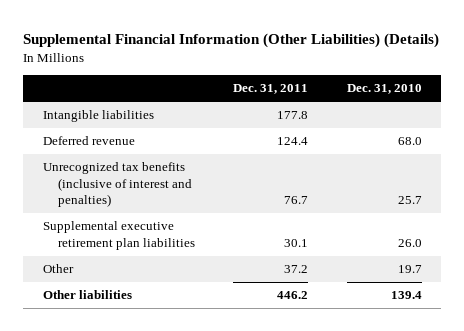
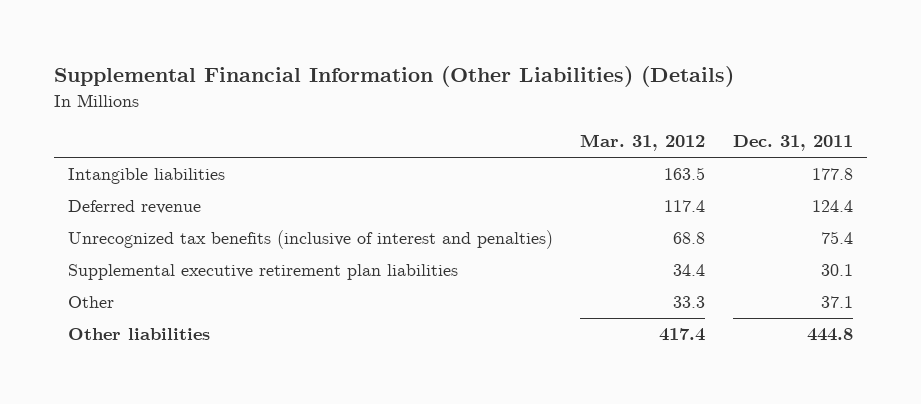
[346,84,422,95] Dec. 31, 2010 -> none
none -> [580,134,706,152] Mar. 31, 2012
[284,196,309,205] 76.7 -> [821,231,854,245] 75.4
[284,265,309,274] 37.2 -> [821,296,854,309] 37.1
[277,291,309,300] 446.2 -> [807,328,854,342] 444.8

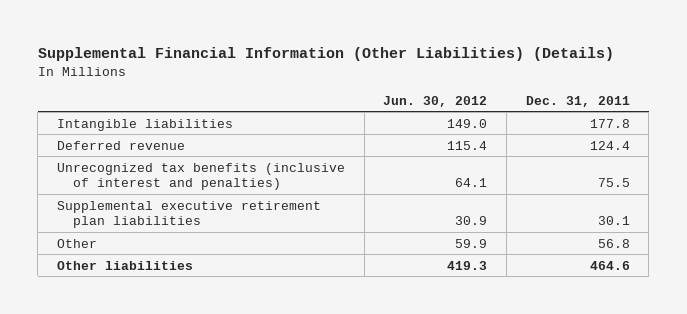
[580,134,706,152] Mar. 31, 2012 -> none
none -> [383,95,488,107] Jun. 30, 2012
[821,231,854,245] 75.4 -> [597,178,630,188] 75.5
[821,296,854,309] 37.1 -> [597,238,630,248] 56.8
[807,328,854,342] 444.8 -> [589,260,630,270] 464.6

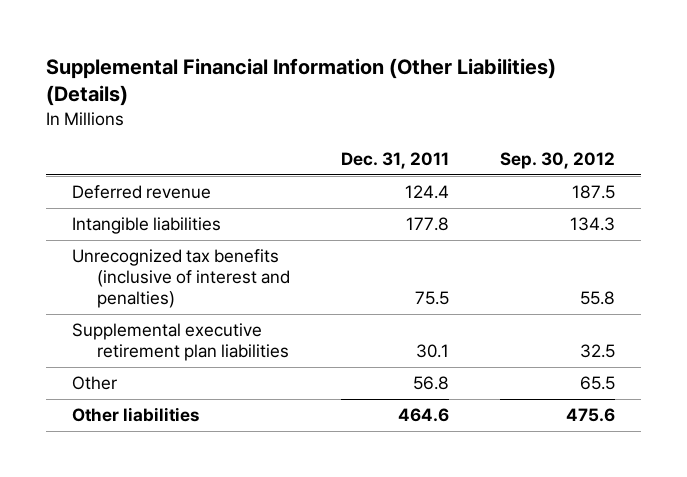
[383,95,488,107] Jun. 30, 2012 -> none
none -> [500,152,616,170] Sep. 30, 2012
[56,118,233,131] Intangible liabilities -> [71,217,221,235] Intangible liabilities

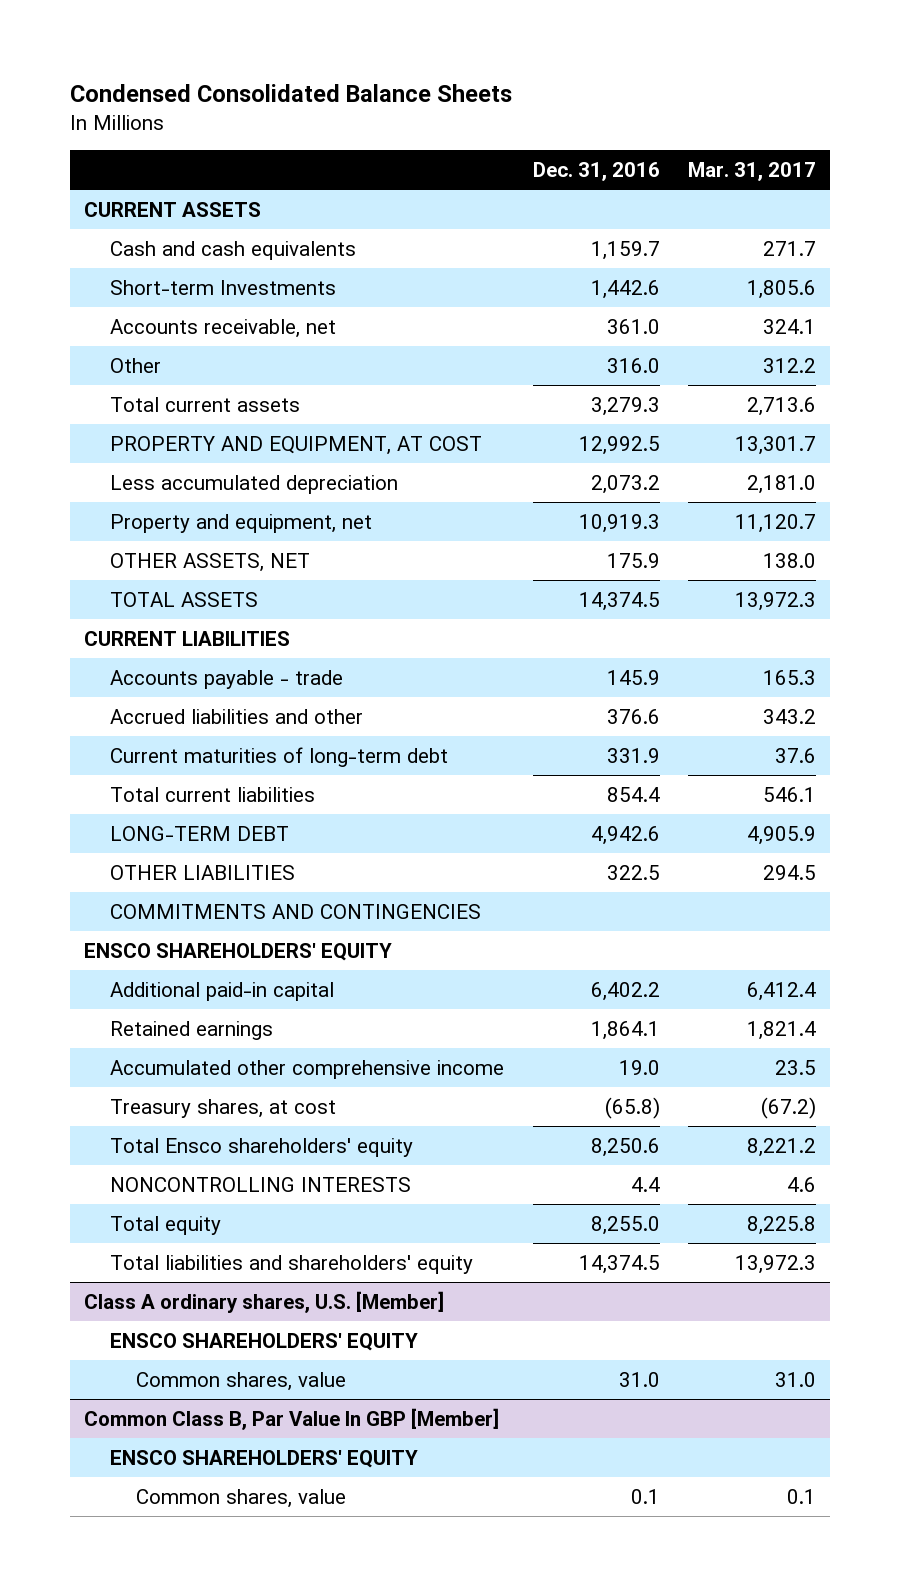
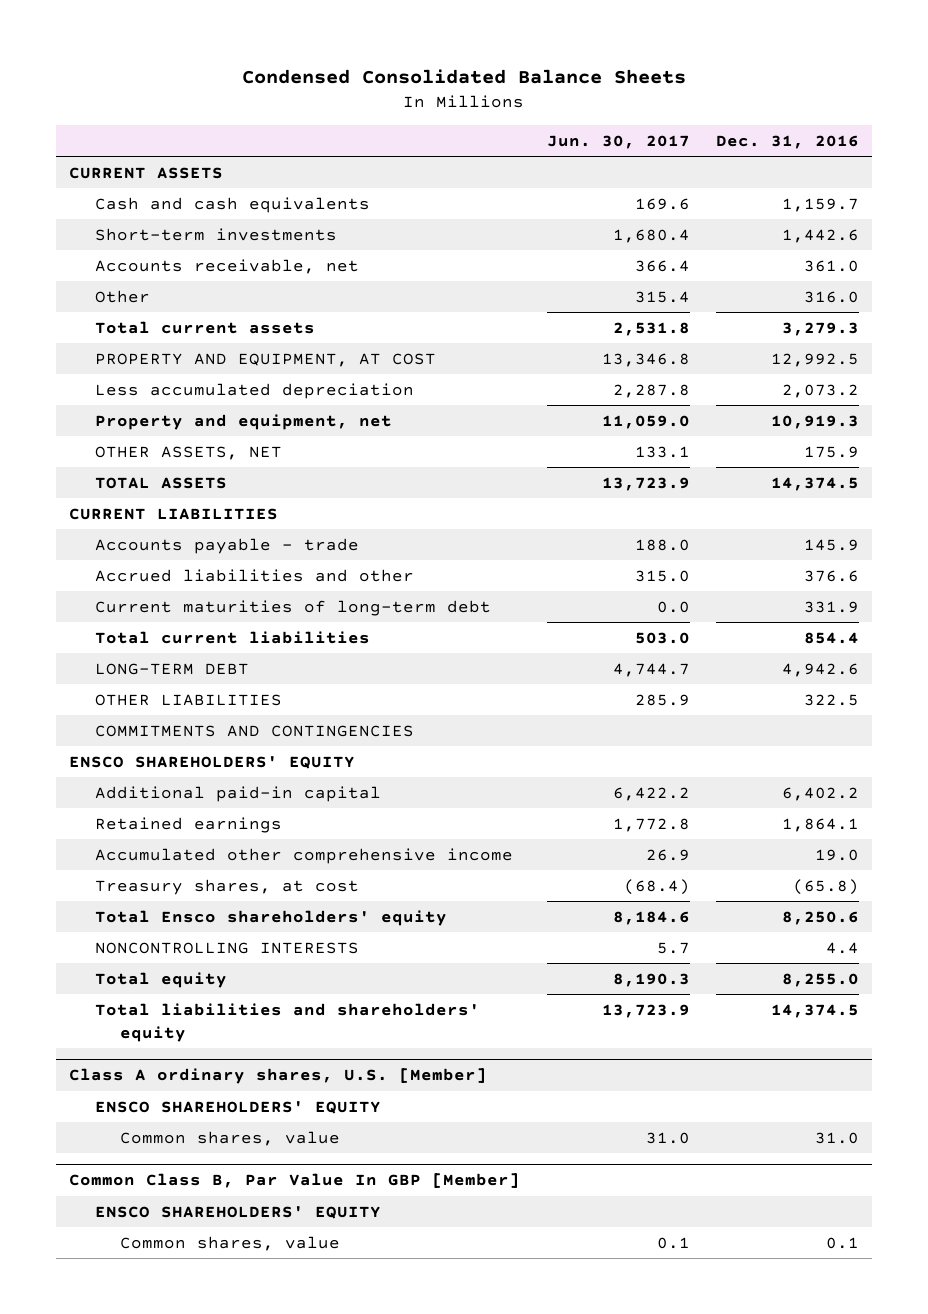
[688,162,817,182] Mar. 31, 2017 -> none
none -> [546,134,690,149] Jun. 30, 2017
[110,279,337,295] Short-term Investments -> [94,227,337,241] Short-term investments

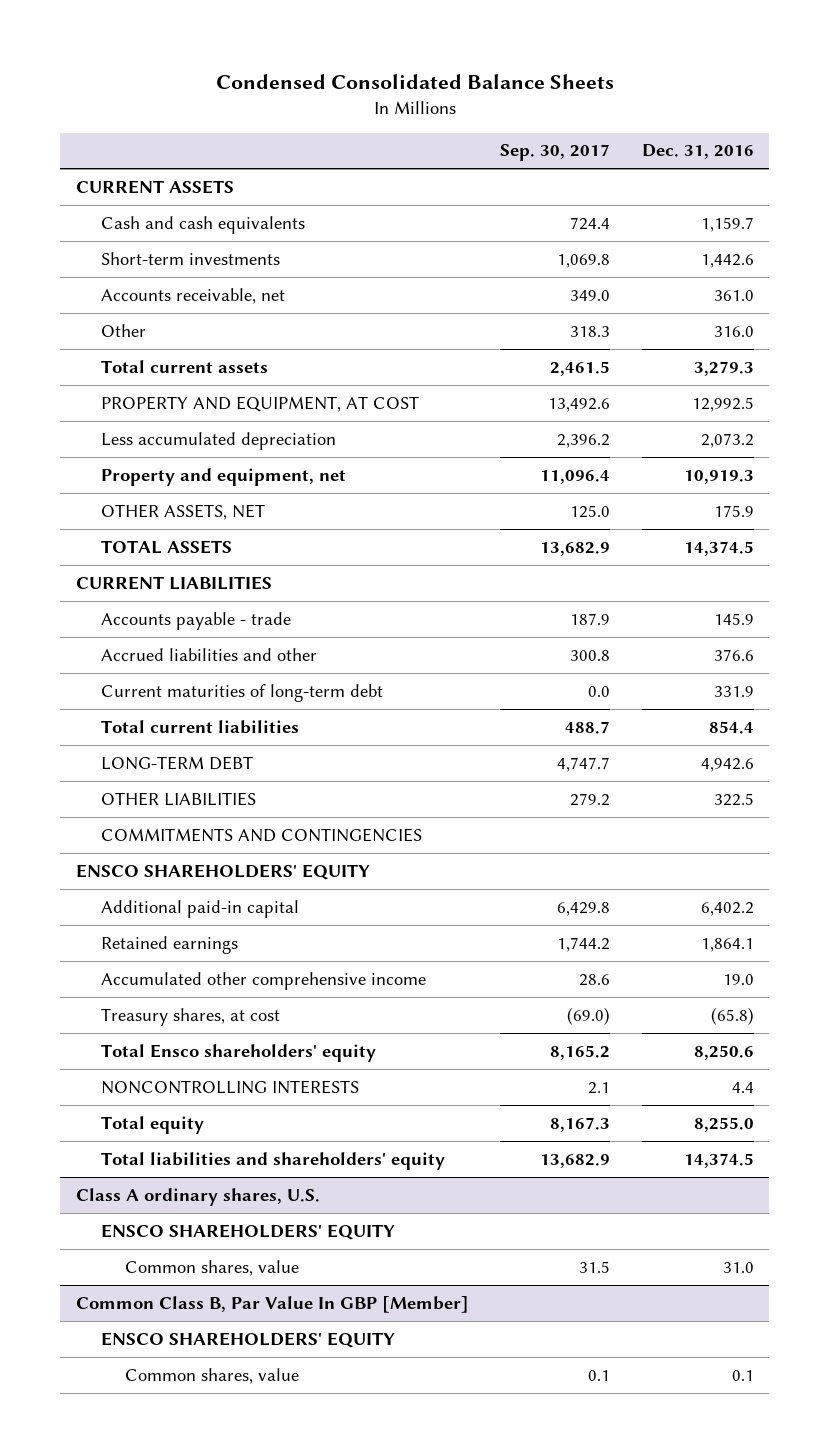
[546,134,690,149] Jun. 30, 2017 -> none
none -> [500,144,611,162] Sep. 30, 2017
[69,1068,488,1085] Class A ordinary shares, U.S. [Member] -> [75,1187,320,1206] Class A ordinary shares, U.S.

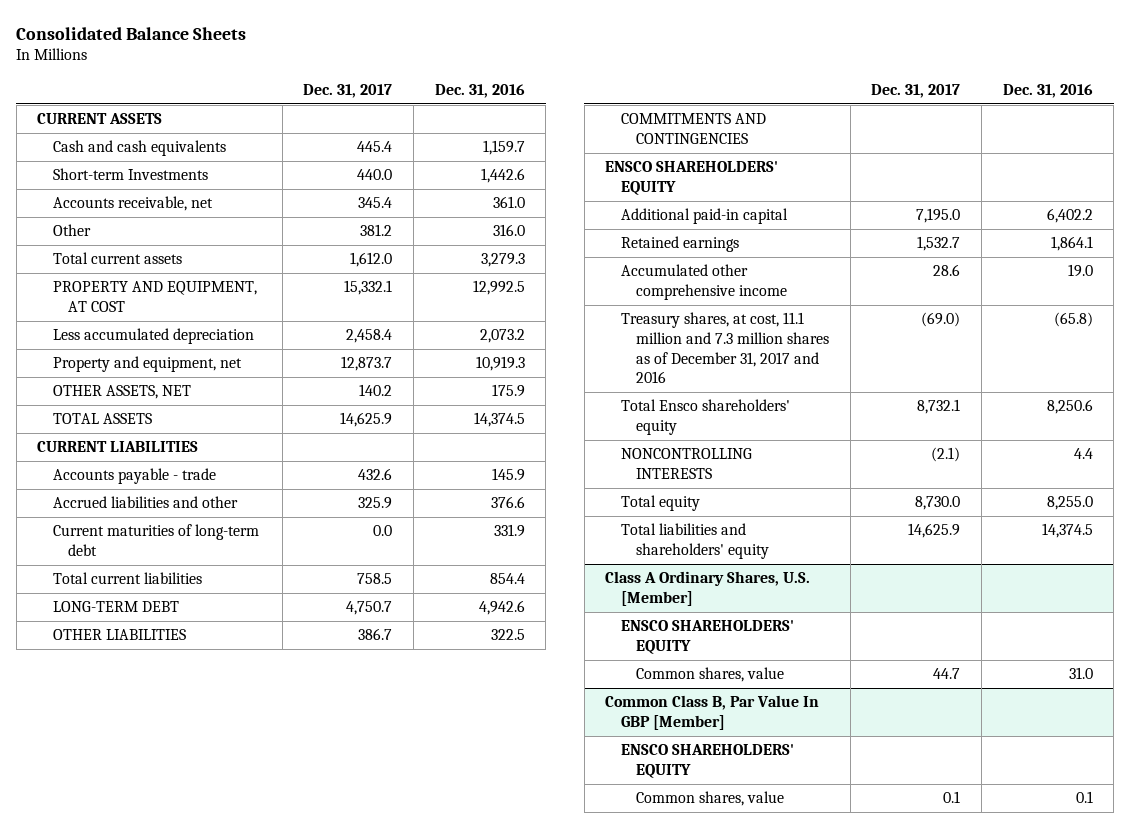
[215,73,614,89] Condensed Consolidated Balance Sheets -> [16,26,247,40] Consolidated Balance Sheets
[500,144,611,162] Sep. 30, 2017 -> none
none -> [303,83,393,98] Dec. 31, 2017
[100,251,280,265] Short-term investments -> [52,168,208,181] Short-term Investments
[100,1007,280,1026] Treasury shares, at cost -> [620,312,829,384] Treasury shares, at cost, 11.1 million and 7.3 million shares as of December 31, 2017 and 2016
[75,1187,320,1206] Class A ordinary shares, U.S. -> [605,571,811,606] Class A Ordinary Shares, U.S. [Member]

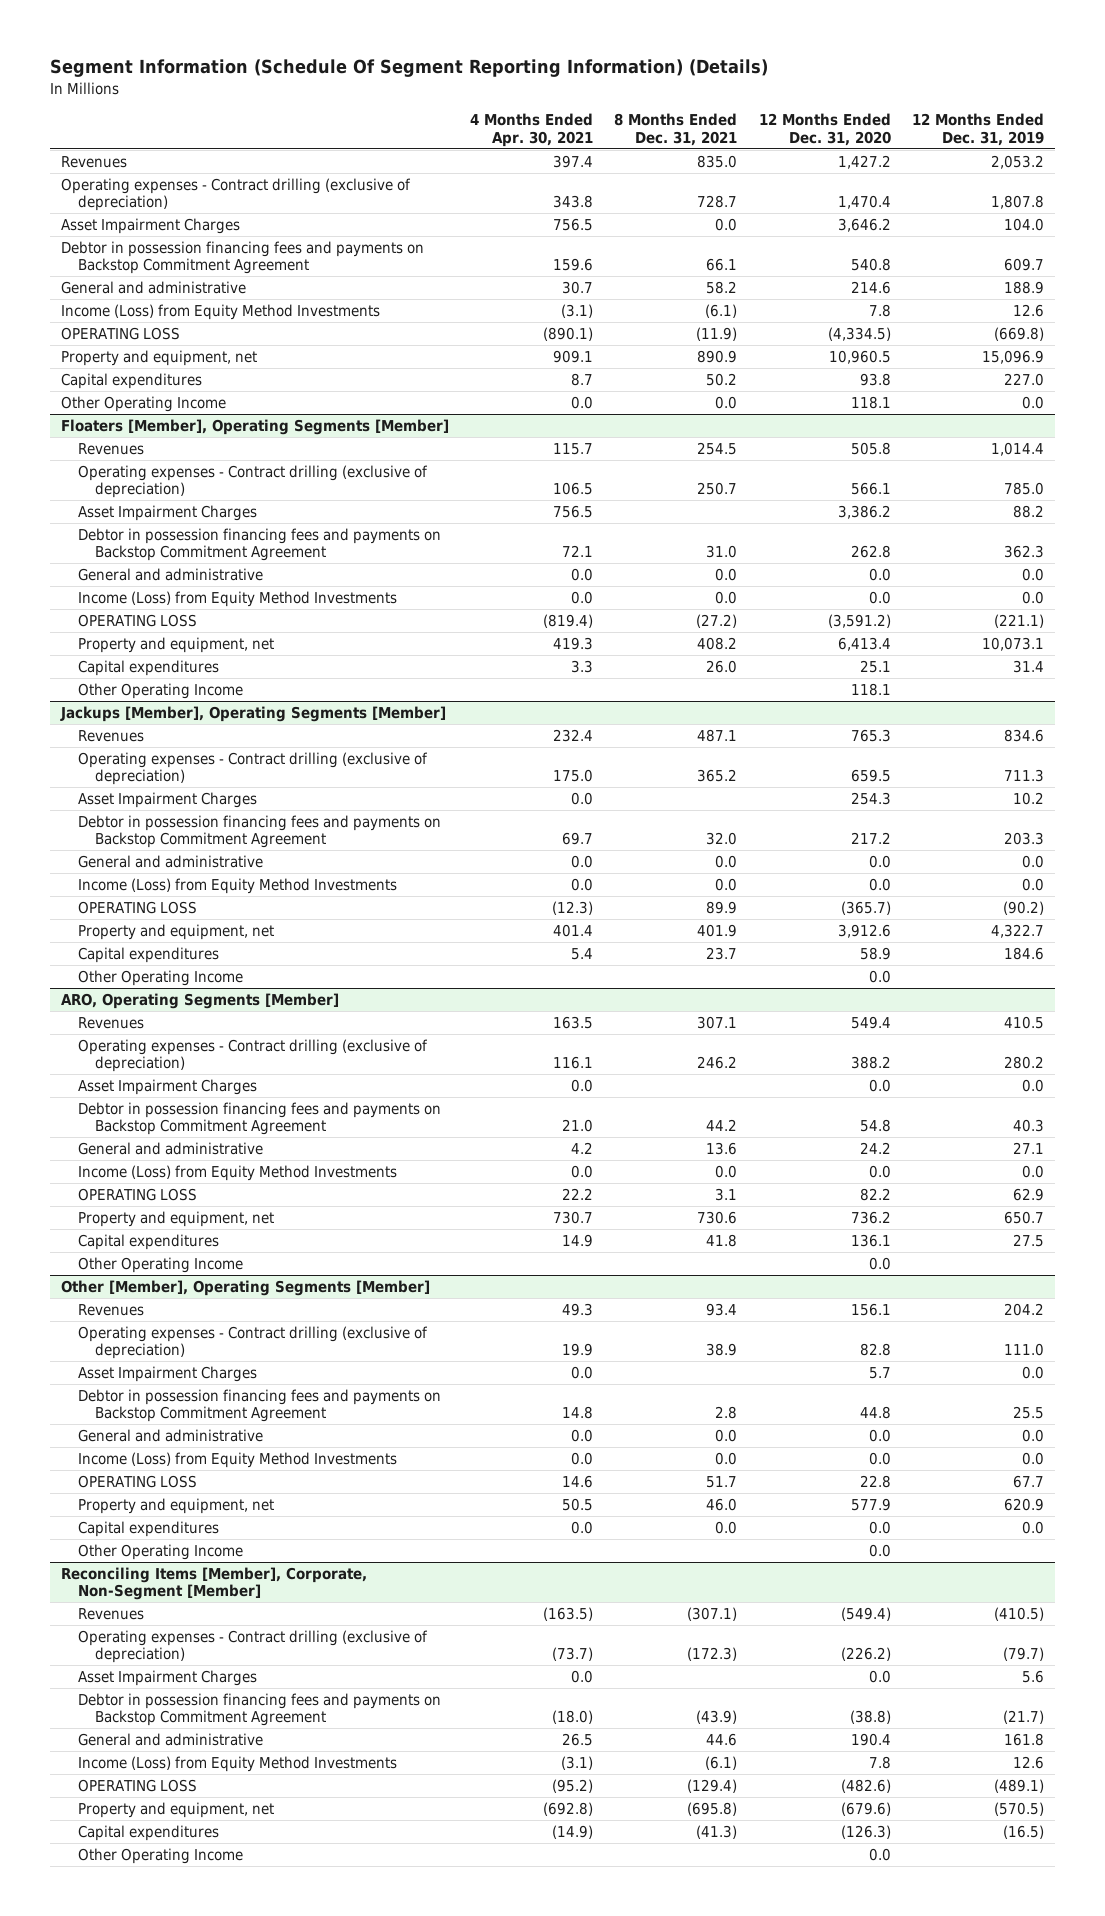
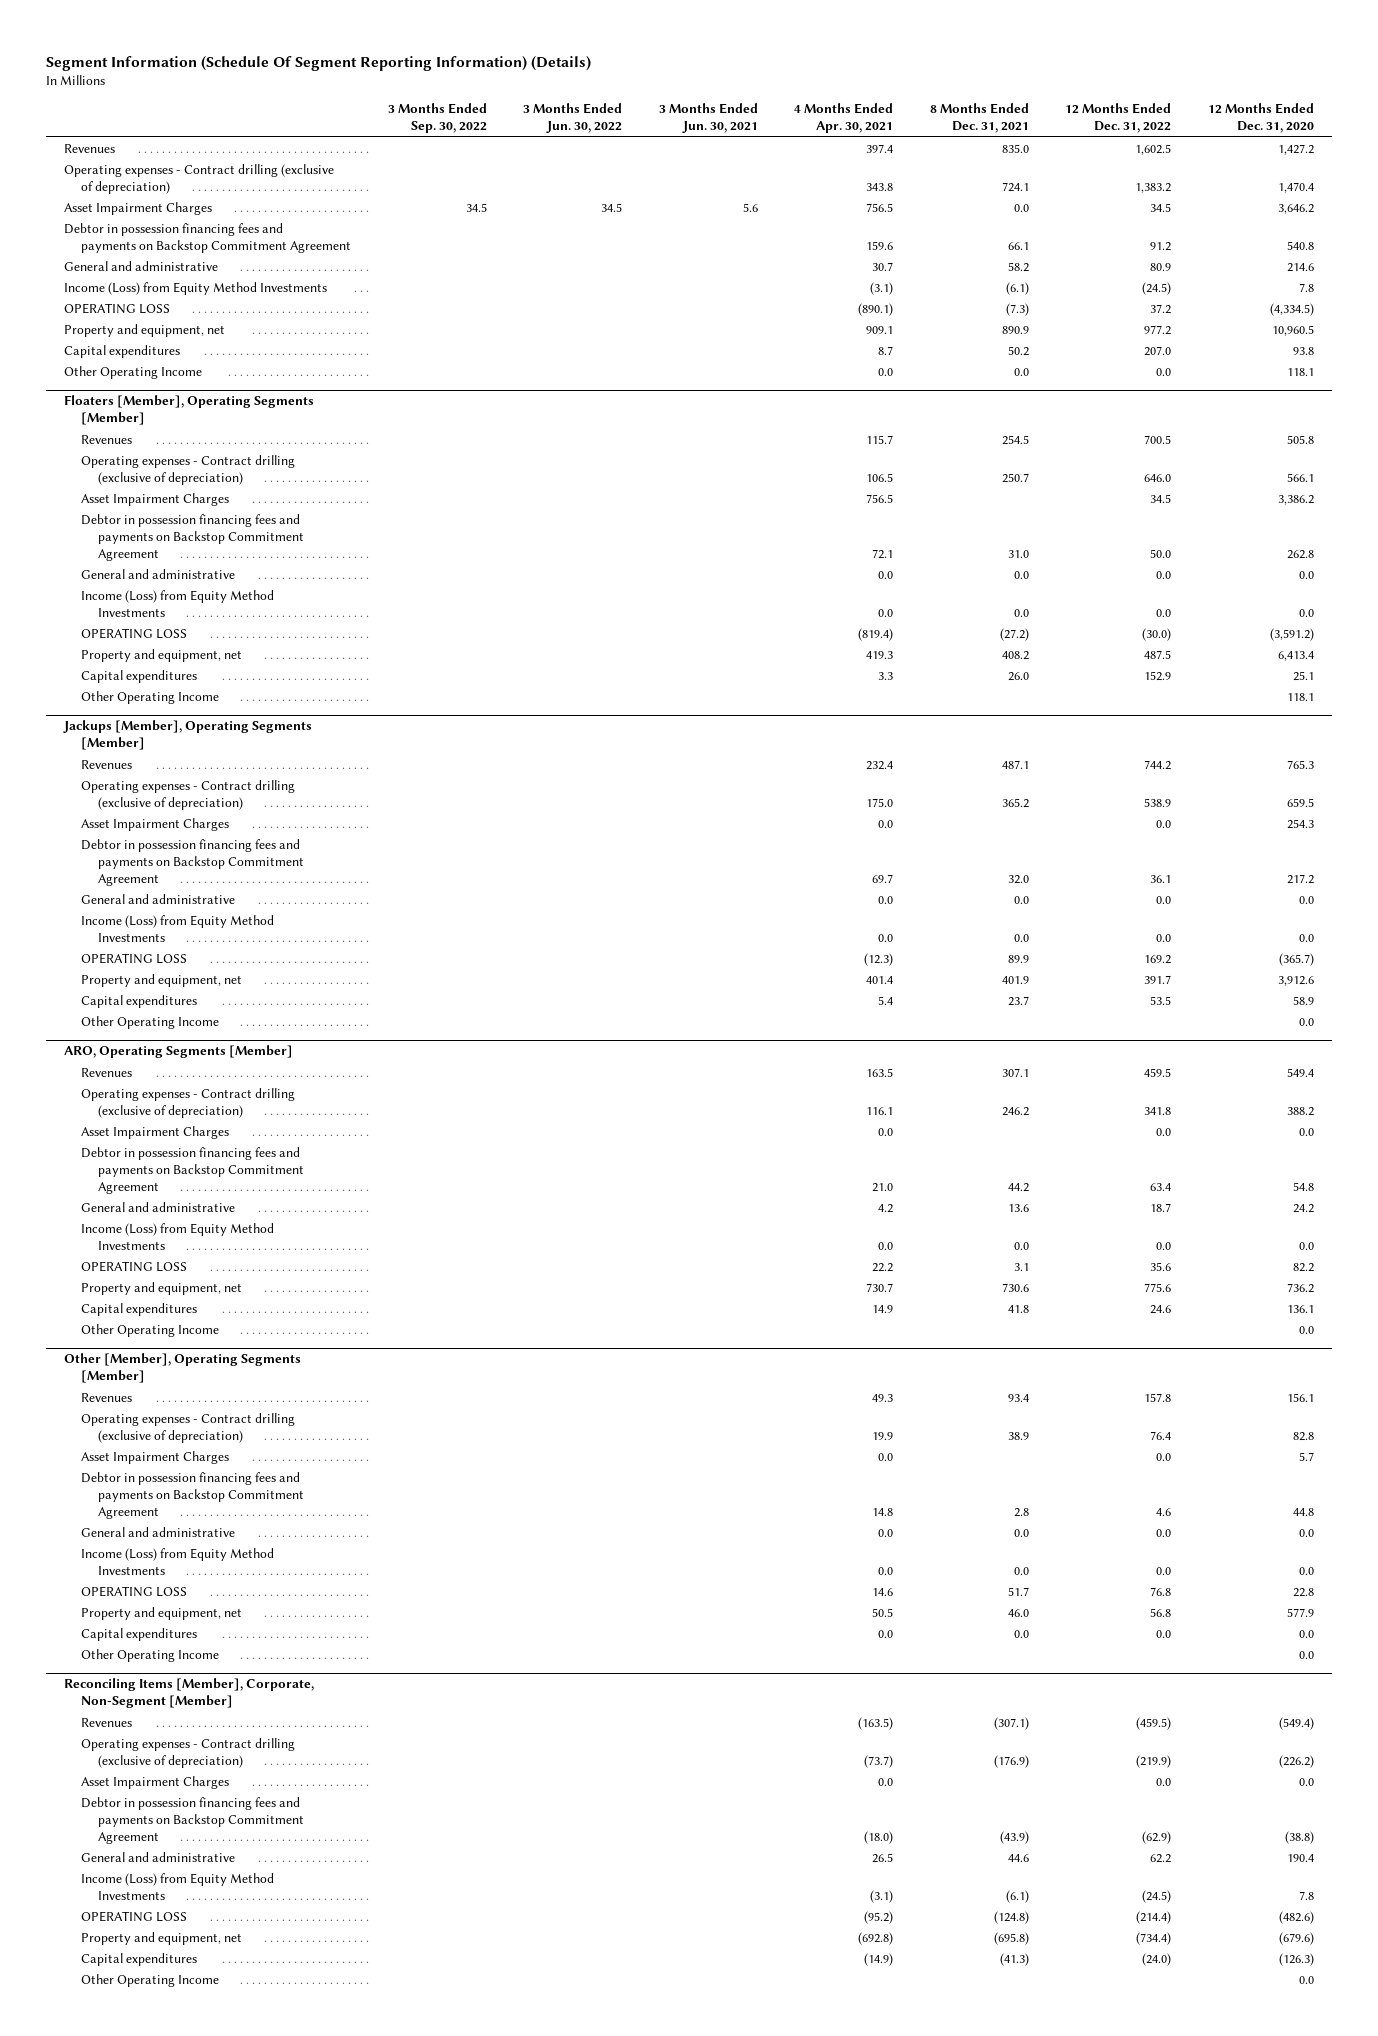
[912,113,1045,146] 12 Months Ended Dec. 31, 2019 -> none
none -> [387,103,487,134] 3 Months Ended Sep. 30, 2022
none -> [523,103,623,134] 3 Months Ended Jun. 30, 2022
none -> [658,103,758,134] 3 Months Ended Jun. 30, 2021
none -> [1065,103,1172,134] 12 Months Ended Dec. 31, 2022
[697,195,738,209] 728.7 -> [1001,181,1029,192] 724.1
[696,326,738,341] (11.9) -> [1005,303,1029,317] (7.3)
[687,1647,738,1662] (172.3) -> [993,1754,1029,1768] (176.9)
[687,1778,738,1793] (129.4) -> [993,1911,1029,1925] (124.8)

